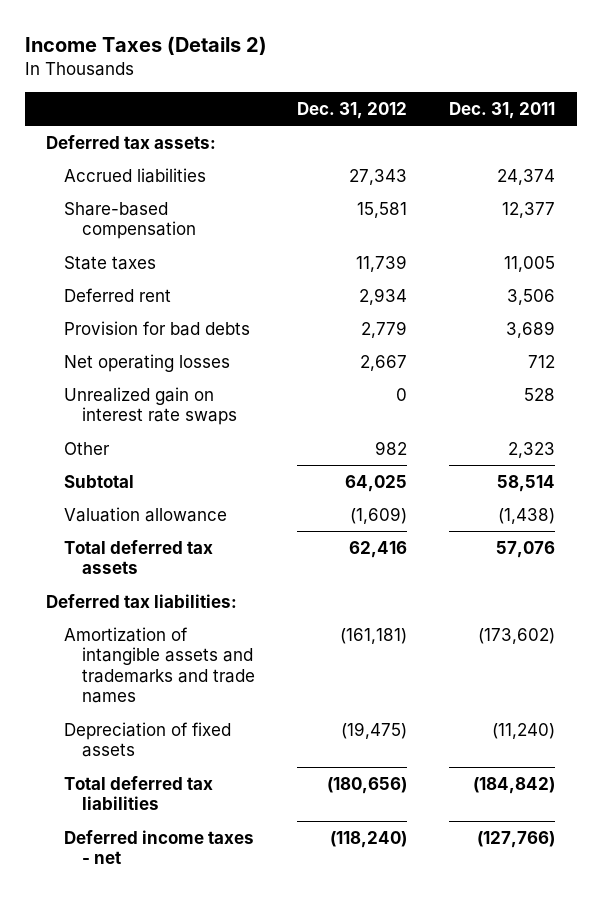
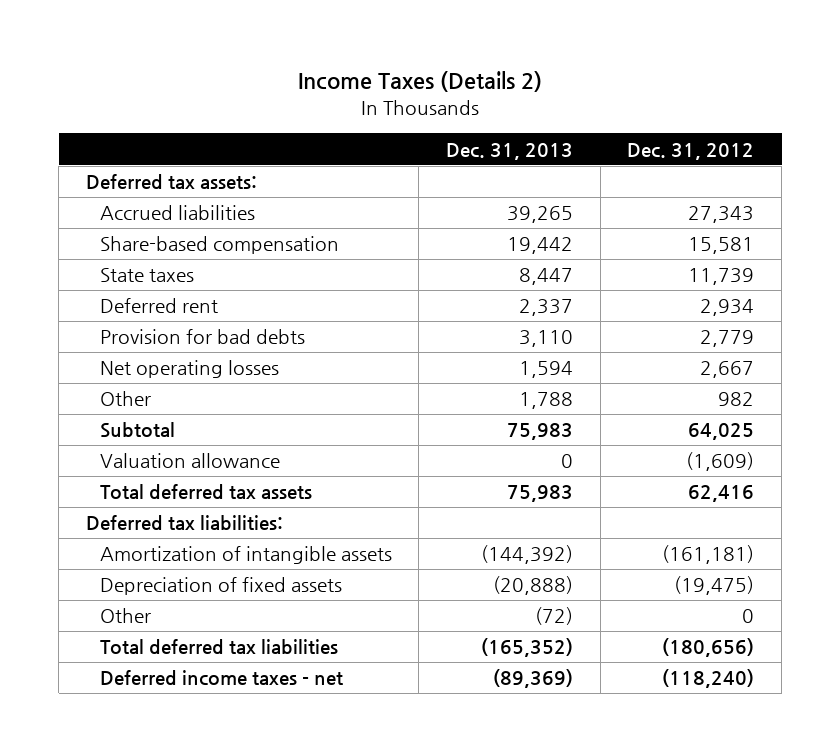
[449,101,556,119] Dec. 31, 2011 -> none
none -> [446,142,574,160] Dec. 31, 2013
[63,386,237,426] Unrealized gain on interest rate swaps -> none
[63,626,255,704] Amortization of intangible assets and trademarks and trade names -> [99,546,392,565] Amortization of intangible assets
none -> [99,608,151,624] Other

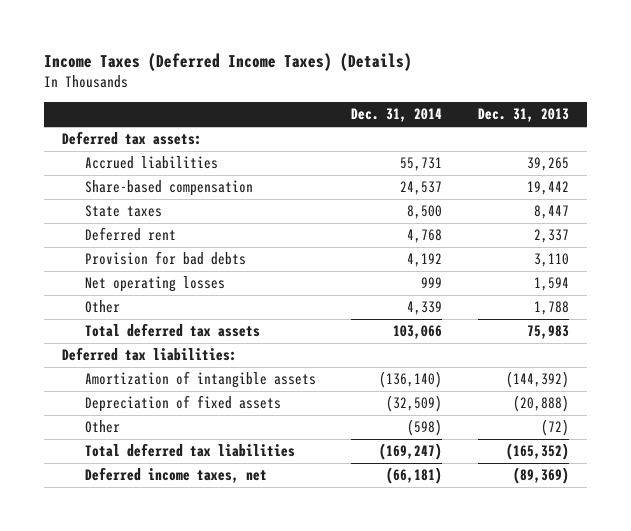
[298,71,543,93] Income Taxes (Details 2) -> [43,52,412,71] Income Taxes (Deferred Income Taxes) (Details)
[627,142,755,160] Dec. 31, 2012 -> none
none -> [351,108,443,123] Dec. 31, 2014
[99,422,175,439] Subtotal -> none
[99,453,280,469] Valuation allowance -> none
[99,670,343,687] Deferred income taxes - net -> [84,467,267,484] Deferred income taxes, net

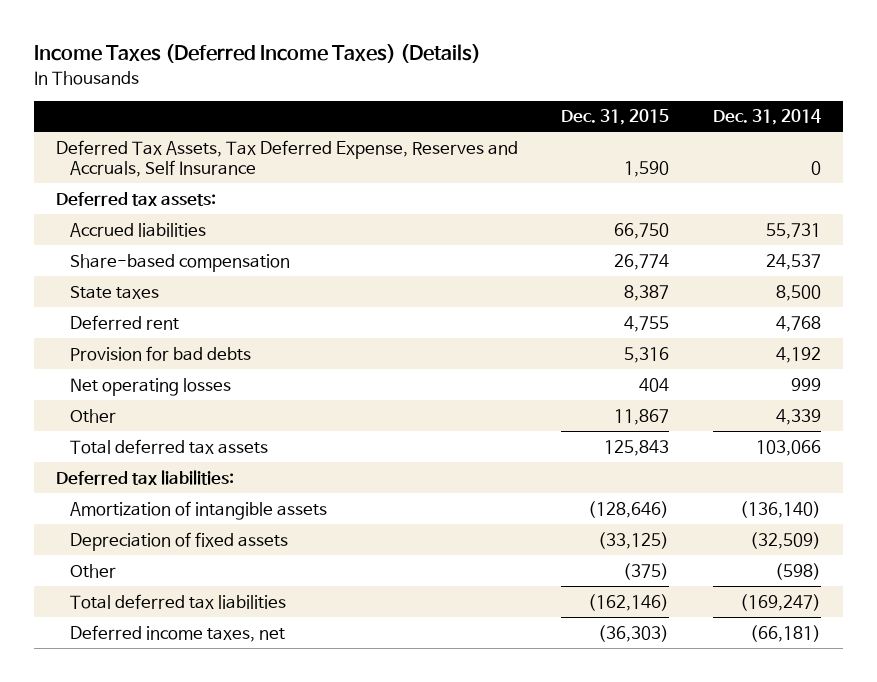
[478,108,570,123] Dec. 31, 2013 -> none
none -> [561,109,670,126] Dec. 31, 2015
none -> [55,139,518,177] Deferred Tax Assets, Tax Deferred Expense, Reserves and Accruals, Self Insurance

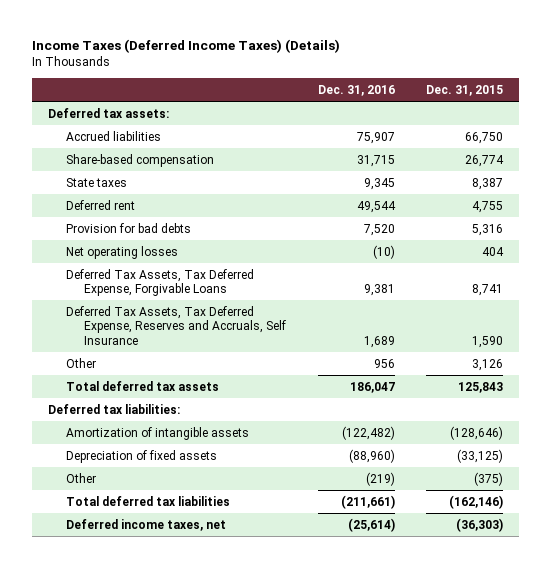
[713,109,822,126] Dec. 31, 2014 -> none
none -> [317,84,395,96] Dec. 31, 2016
none -> [66,268,255,297] Deferred Tax Assets, Tax Deferred Expense, Forgivable Loans
[55,139,518,177] Deferred Tax Assets, Tax Deferred Expense, Reserves and Accruals, Self Insurance -> [66,305,287,345] Deferred Tax Assets, Tax Deferred Expense, Reserves and Accruals, Self Insurance
[614,408,670,425] 11,867 -> [472,358,504,371] 3,126

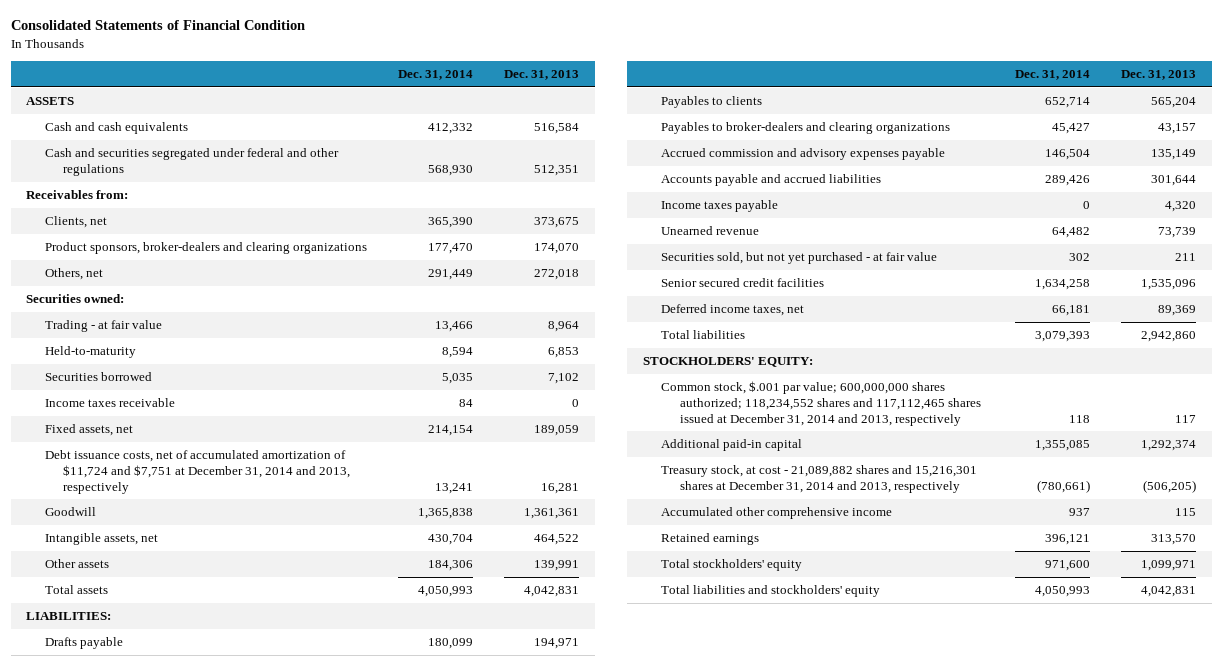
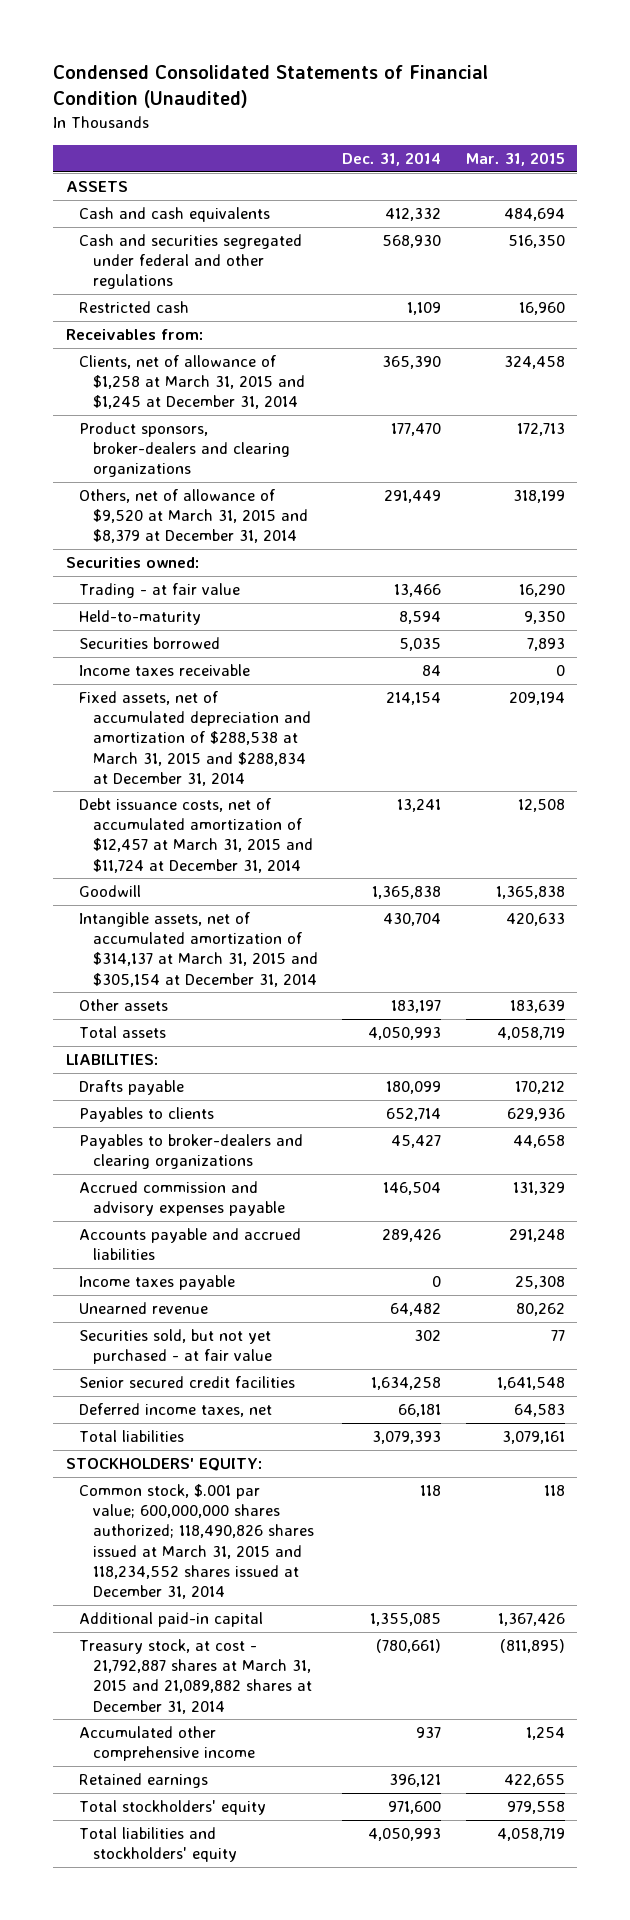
[10,20,305,31] Consolidated Statements of Financial Condition -> [53,65,489,109] Condensed Consolidated Statements of Financial Condition (Unaudited)
[504,69,580,80] Dec. 31, 2013 -> none
none -> [465,152,565,167] Mar. 31, 2015
none -> [79,301,190,314] Restricted cash
[44,216,107,229] Clients, net -> [79,355,306,410] Clients, net of allowance of $1,258 at March 31, 2015 and $1,245 at December 31, 2014
[44,268,103,281] Others, net -> [79,489,309,544] Others, net of allowance of $9,520 at March 31, 2015 and $8,379 at December 31, 2014
[44,424,133,437] Fixed assets, net -> [79,691,312,786] Fixed assets, net of accumulated depreciation and amortization of $288,538 at March 31, 2015 and $288,834 at December 31, 2014
[44,450,351,494] Debt issuance costs, net of accumulated amortization of $11,724 and $7,751 at December 31, 2014 and 2013, respectively -> [79,798,314,873] Debt issuance costs, net of accumulated amortization of $12,457 at March 31, 2015 and $11,724 at December 31, 2014
[44,533,158,546] Intangible assets, net -> [79,912,319,987] Intangible assets, net of accumulated amortization of $314,137 at March 31, 2015 and $305,154 at December 31, 2014
[428,560,474,572] 184,306 -> [391,1000,442,1014] 183,197
[661,381,981,426] Common stock, $.001 par value; 600,000,000 shares authorized; 118,234,552 shares and 117,112,465 shares issued at December 31, 2014 and 2013, respectively -> [79,1484,315,1599] Common stock, $.001 par value; 600,000,000 shares authorized; 118,490,826 shares issued at March 31, 2015 and 118,234,552 shares issued at December 31, 2014
[661,465,978,493] Treasury stock, at cost - 21,089,882 shares and 15,216,301 shares at December 31, 2014 and 2013, respectively -> [79,1639,313,1714] Treasury stock, at cost - 21,792,887 shares at March 31, 2015 and 21,089,882 shares at December 31, 2014

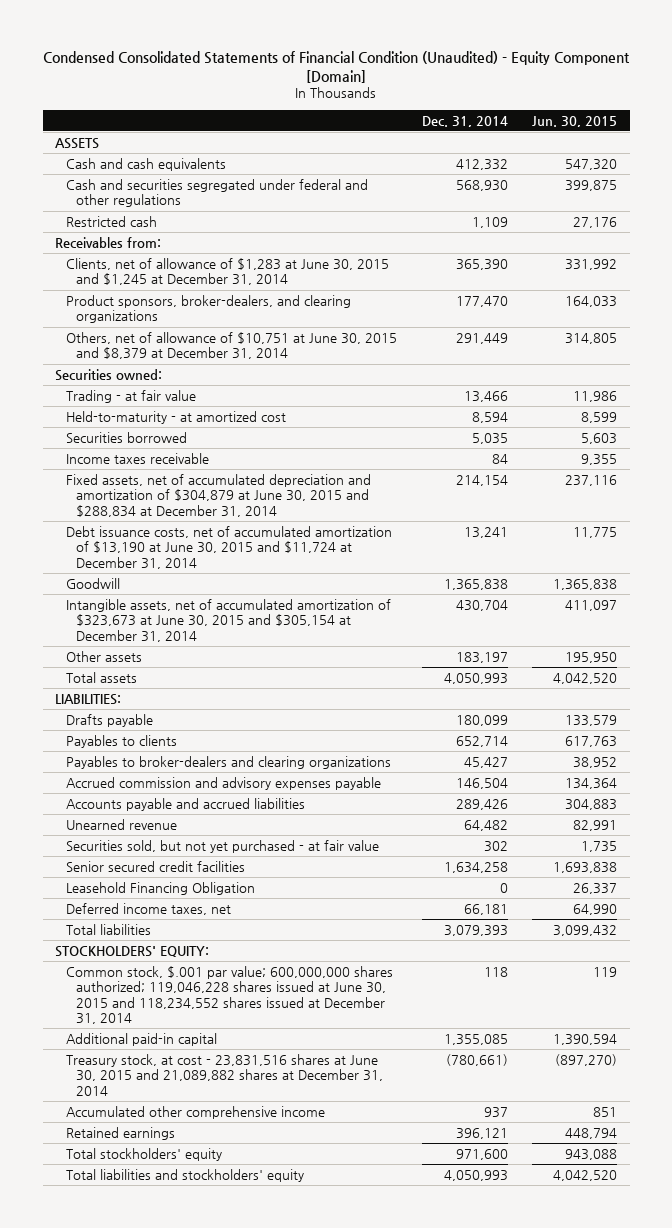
[53,65,489,109] Condensed Consolidated Statements of Financial Condition (Unaudited) -> [43,50,631,83] Condensed Consolidated Statements of Financial Condition (Unaudited) - Equity Component [Domain]
[465,152,565,167] Mar. 31, 2015 -> none
none -> [532,115,618,127] Jun. 30, 2015
[79,355,306,410] Clients, net of allowance of $1,258 at March 31, 2015 and $1,245 at December 31, 2014 -> [65,257,389,286] Clients, net of allowance of $1,283 at June 30, 2015 and $1,245 at December 31, 2014
[79,422,291,478] Product sponsors, broker-dealers and clearing organizations -> [65,294,351,324] Product sponsors, broker-dealers, and clearing organizations
[79,489,309,544] Others, net of allowance of $9,520 at March 31, 2015 and $8,379 at December 31, 2014 -> [65,331,397,360] Others, net of allowance of $10,751 at June 30, 2015 and $8,379 at December 31, 2014
[79,610,202,626] Held-to-maturity -> [65,410,286,424] Held-to-maturity - at amortized cost
[79,691,312,786] Fixed assets, net of accumulated depreciation and amortization of $288,538 at March 31, 2015 and $288,834 at December 31, 2014 -> [65,473,371,517] Fixed assets, net of accumulated depreciation and amortization of $304,879 at June 30, 2015 and $288,834 at December 31, 2014
[79,798,314,873] Debt issuance costs, net of accumulated amortization of $12,457 at March 31, 2015 and $11,724 at December 31, 2014 -> [65,525,392,569] Debt issuance costs, net of accumulated amortization of $13,190 at June 30, 2015 and $11,724 at December 31, 2014
[79,912,319,987] Intangible assets, net of accumulated amortization of $314,137 at March 31, 2015 and $305,154 at December 31, 2014 -> [65,598,391,642] Intangible assets, net of accumulated amortization of $323,673 at June 30, 2015 and $305,154 at December 31, 2014
[79,1275,236,1291] Income taxes payable -> none
none -> [65,881,255,895] Leasehold Financing Obligation
[79,1484,315,1599] Common stock, $.001 par value; 600,000,000 shares authorized; 118,490,826 shares issued at March 31, 2015 and 118,234,552 shares issued at December 31, 2014 -> [65,965,393,1024] Common stock, $.001 par value; 600,000,000 shares authorized; 119,046,228 shares issued at June 30, 2015 and 118,234,552 shares issued at December 31, 2014
[79,1639,313,1714] Treasury stock, at cost - 21,792,887 shares at March 31, 2015 and 21,089,882 shares at December 31, 2014 -> [65,1053,384,1096] Treasury stock, at cost - 23,831,516 shares at June 30, 2015 and 21,089,882 shares at December 31, 2014

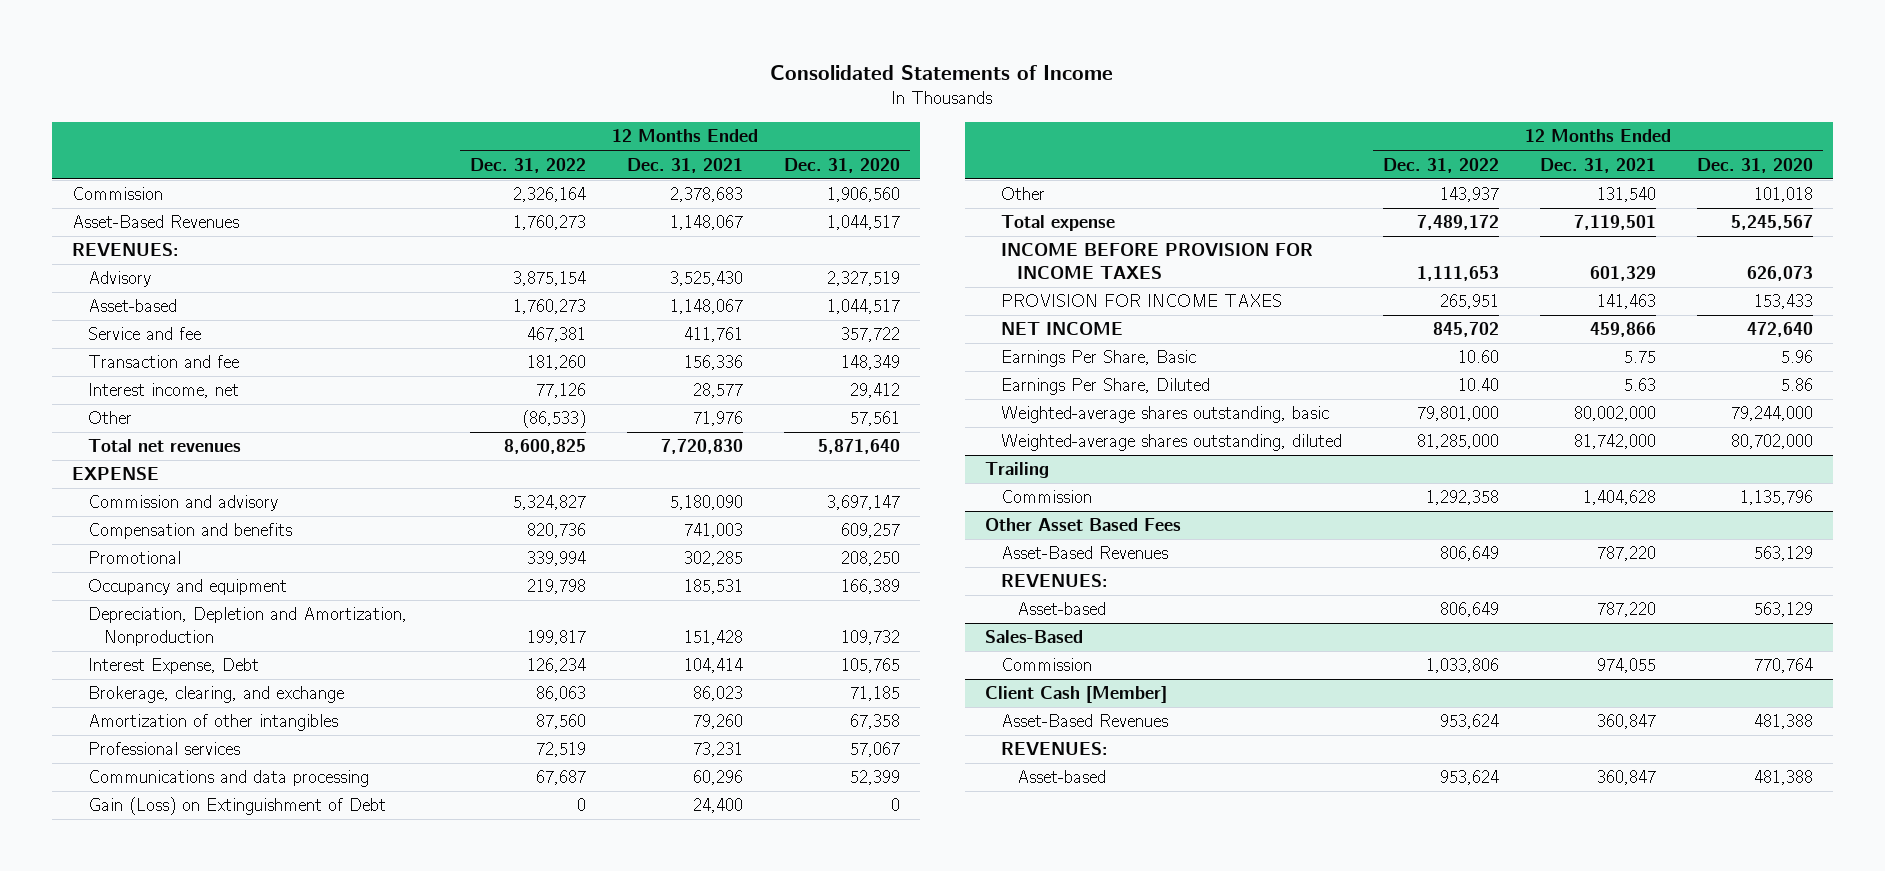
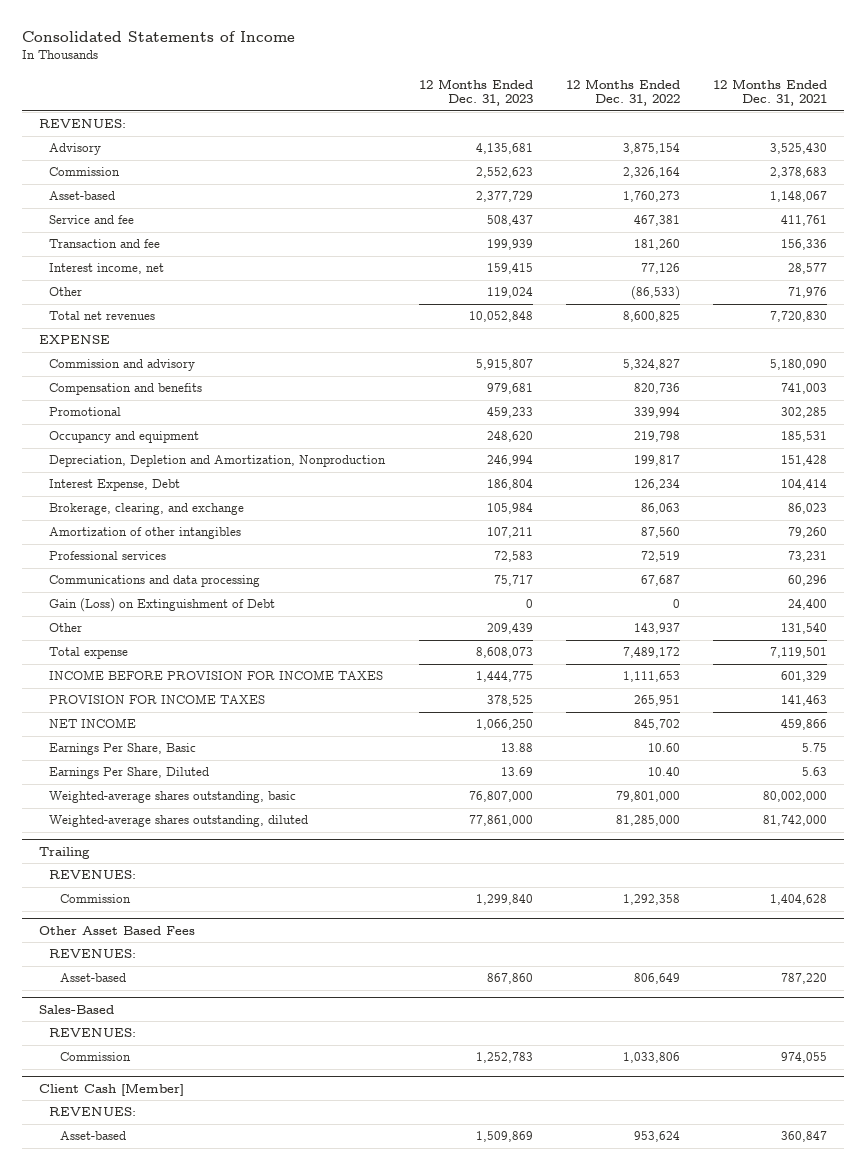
[783,157,900,173] Dec. 31, 2020 -> none
none -> [418,78,533,107] 12 Months Ended Dec. 31, 2023
[72,215,240,229] Asset-Based Revenues -> none
[72,187,164,201] Commission -> [49,167,121,177] Commission
none -> [49,870,137,880] REVENUES:
[1001,546,1169,560] Asset-Based Revenues -> none
none -> [49,1028,137,1038] REVENUES:
[1001,714,1169,728] Asset-Based Revenues -> none

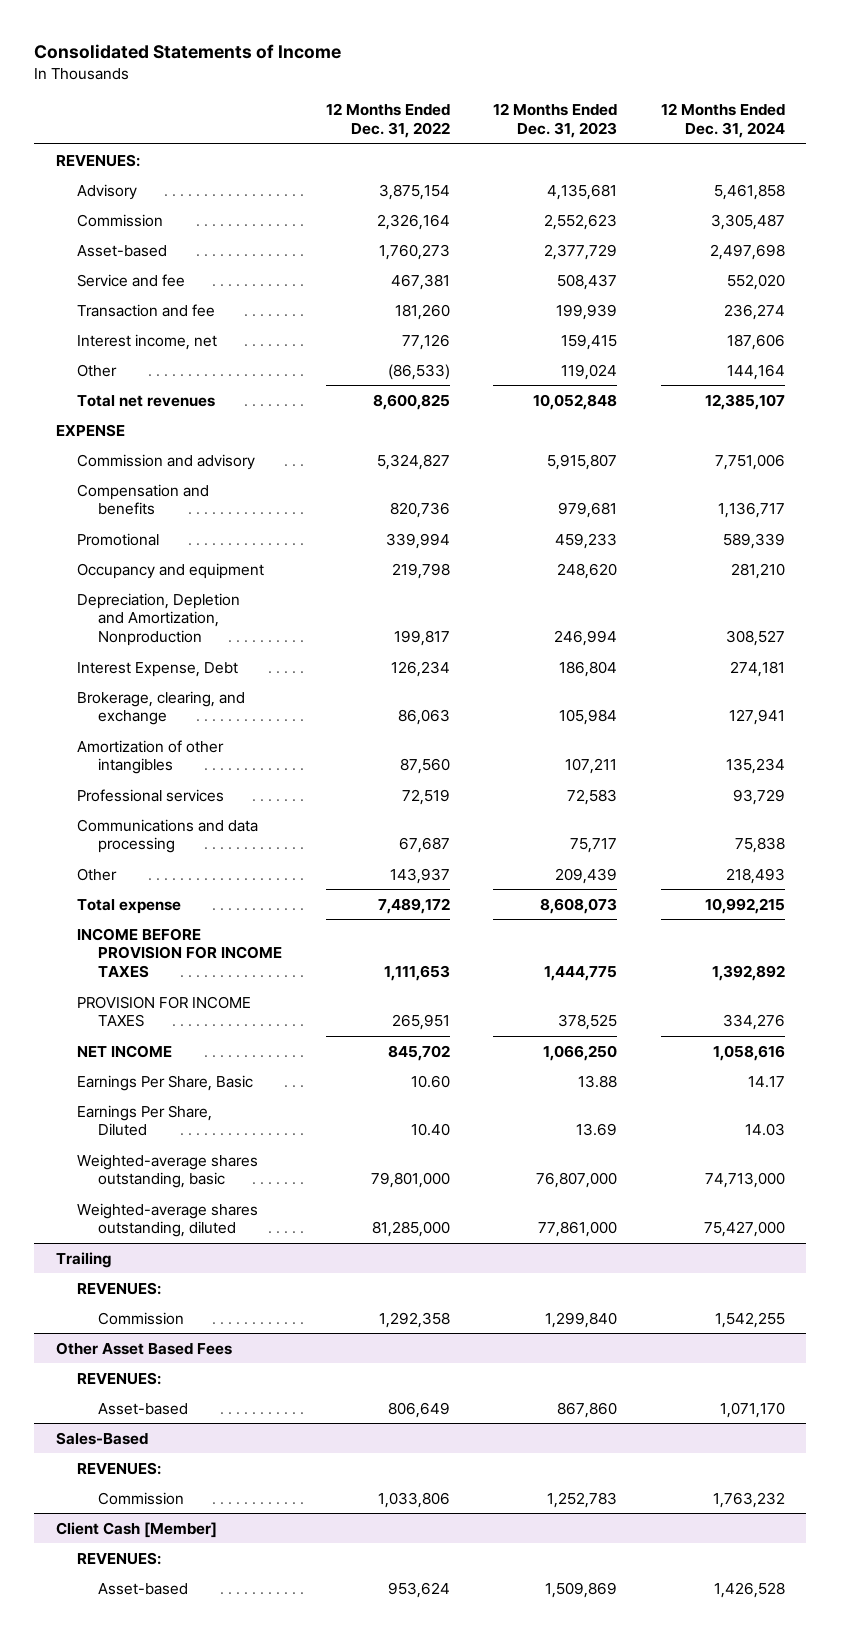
[713,78,828,107] 12 Months Ended Dec. 31, 2021 -> none
none -> [660,103,785,139] 12 Months Ended Dec. 31, 2024
[49,598,276,613] Gain (Loss) on Extinguishment of Debt -> none

